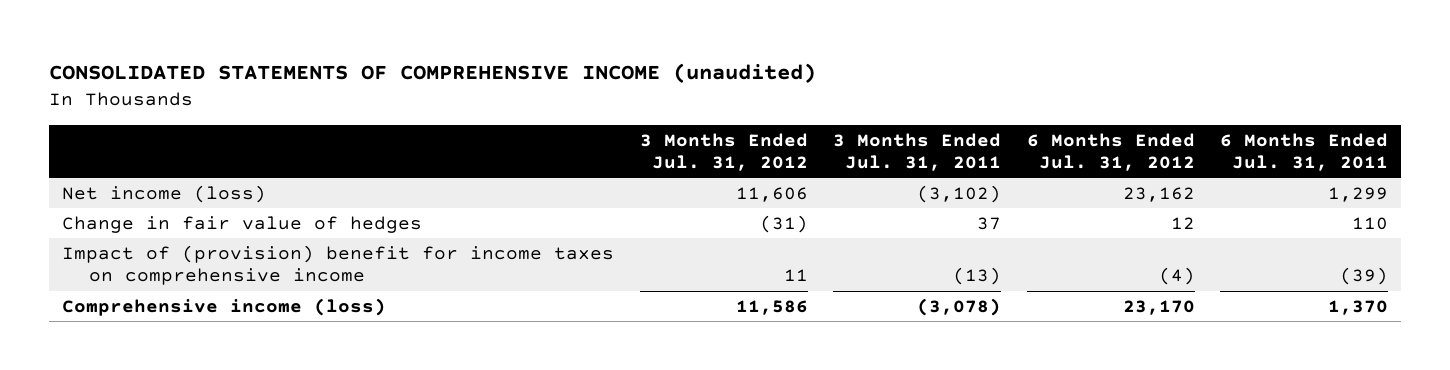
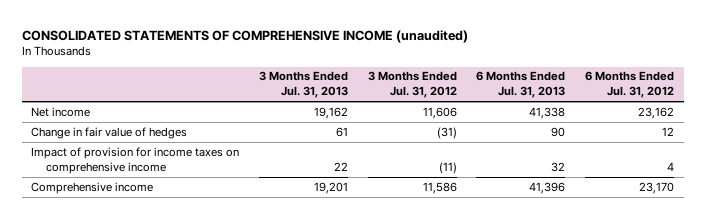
[833,132,1002,172] 3 Months Ended Jul. 31, 2011 -> none
[1220,132,1389,172] 6 Months Ended Jul. 31, 2011 -> none
none -> [259,71,349,99] 3 Months Ended Jul. 31, 2013
none -> [476,71,566,99] 6 Months Ended Jul. 31, 2013
[61,184,266,203] Net income (loss) -> [31,106,91,117] Net income
[61,244,614,286] Impact of (provision) benefit for income taxes on comprehensive income -> [31,146,240,174] Impact of provision for income taxes on comprehensive income
[783,269,808,282] 11 -> [438,161,457,174] (11)
[1158,267,1195,286] (4) -> [667,161,675,171] 4
[61,297,386,316] Comprehensive income (loss) -> [31,181,154,194] Comprehensive income

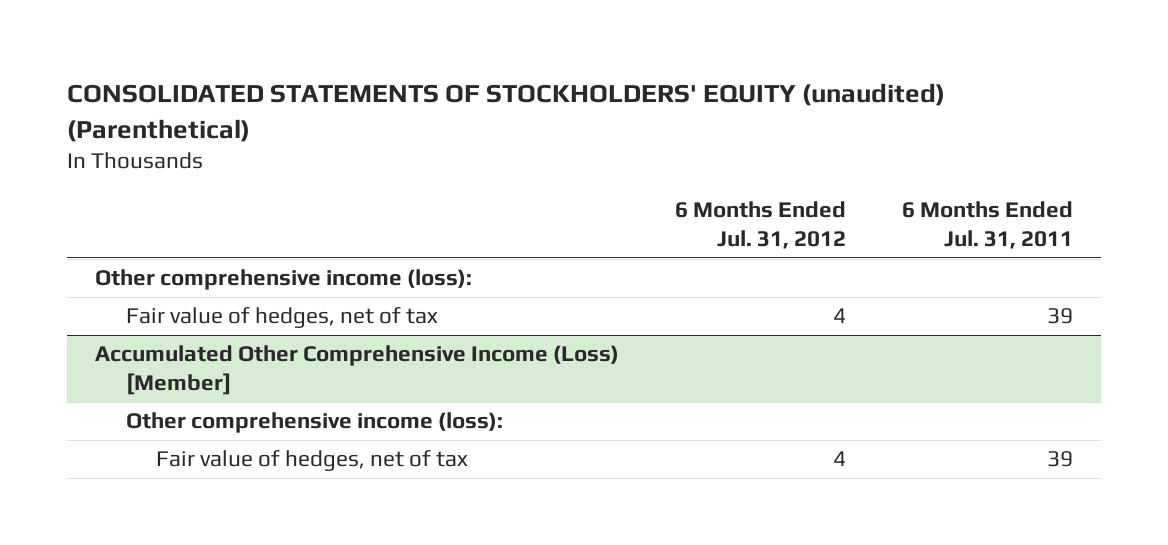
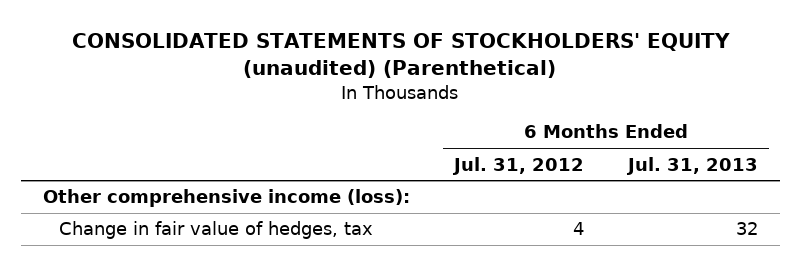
[902,201,1074,249] 6 Months Ended Jul. 31, 2011 -> none
none -> [625,156,758,175] Jul. 31, 2013
[95,345,620,396] Accumulated Other Comprehensive Income (Loss) [Member] -> none
[125,412,503,434] Other comprehensive income (loss): -> none
[156,450,469,472] Fair value of hedges, net of tax -> none
[125,307,438,329] Fair value of hedges, net of tax -> [58,221,373,240] Change in fair value of hedges, tax

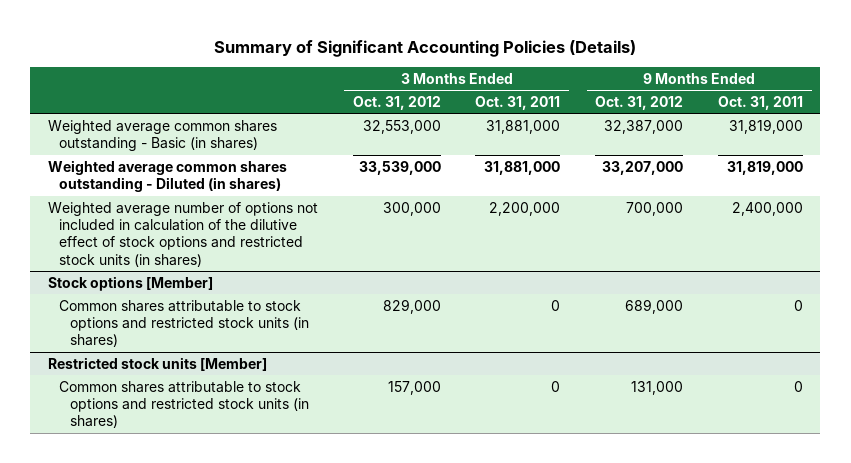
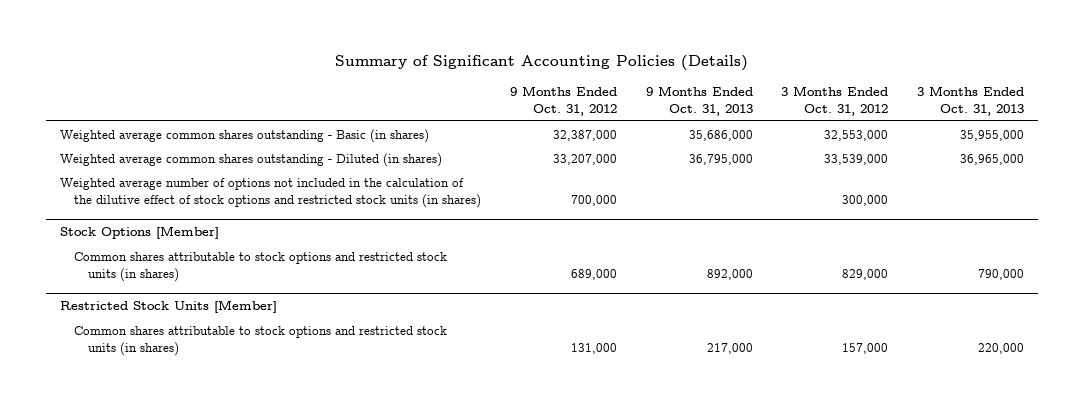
[475,95,561,110] Oct. 31, 2011 -> none
[718,95,804,110] Oct. 31, 2011 -> none
none -> [645,86,753,117] 9 Months Ended Oct. 31, 2013
none -> [917,86,1025,117] 3 Months Ended Oct. 31, 2013
[47,201,318,267] Weighted average number of options not included in calculation of the dilutive effect of stock options and restricted stock units (in shares) -> [60,177,481,208] Weighted average number of options not included in the calculation of the dilutive effect of stock options and restricted stock units (in shares)
[47,275,213,291] Stock options [Member] -> [60,226,220,240] Stock Options [Member]
[47,356,267,371] Restricted stock units [Member] -> [60,300,278,314] Restricted Stock Units [Member]

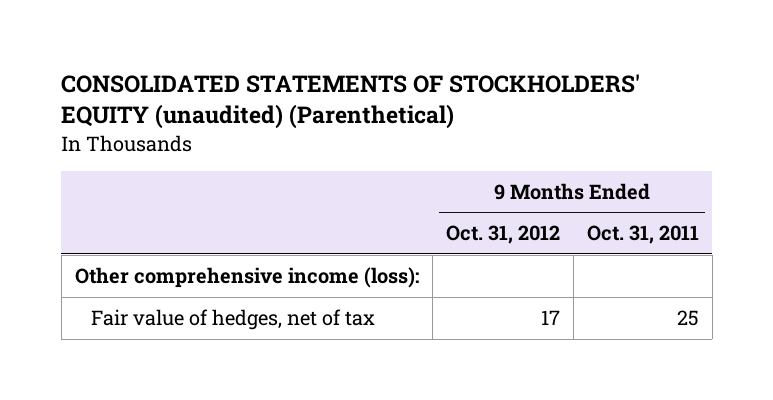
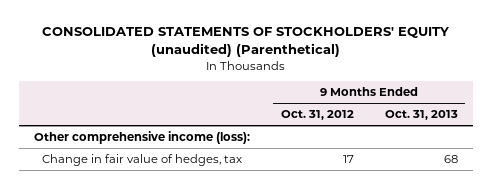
[586,225,699,245] Oct. 31, 2011 -> none
none -> [384,110,458,121] Oct. 31, 2013
[91,308,376,330] Fair value of hedges, net of tax -> [42,154,243,167] Change in fair value of hedges, tax

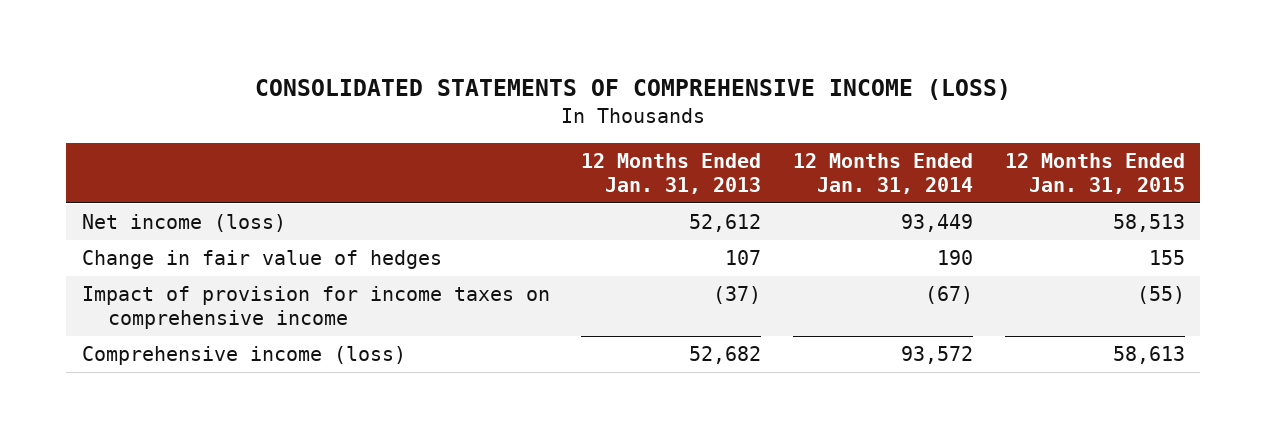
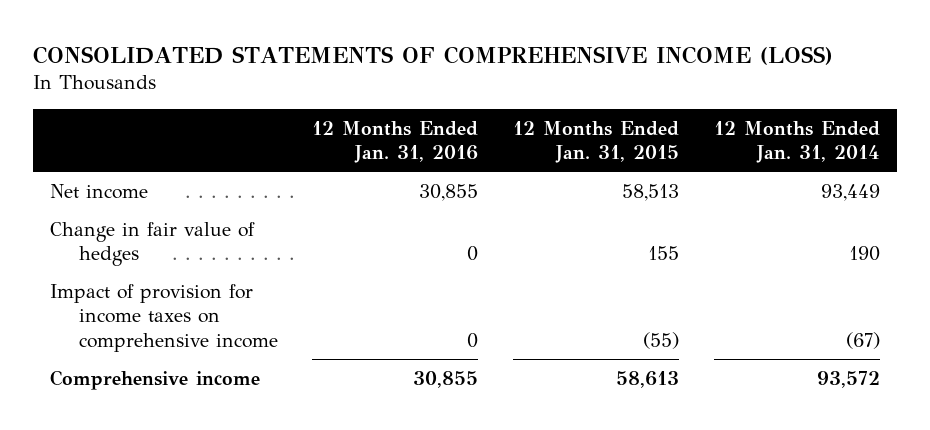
[581,153,762,194] 12 Months Ended Jan. 31, 2013 -> none
none -> [312,120,479,164] 12 Months Ended Jan. 31, 2016
[81,214,286,233] Net income (loss) -> [50,183,149,199] Net income
[81,346,406,366] Comprehensive income (loss) -> [50,369,261,390] Comprehensive income

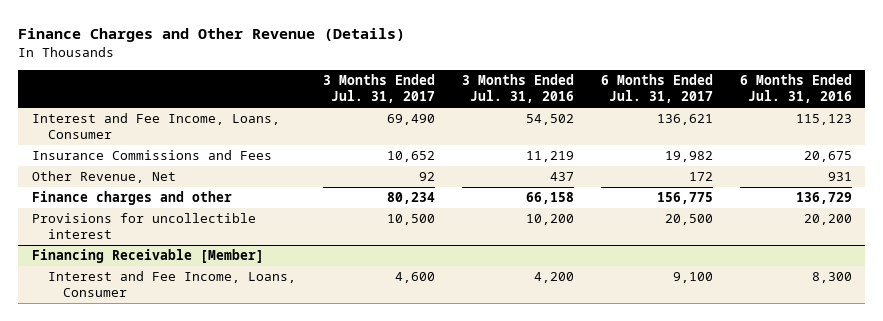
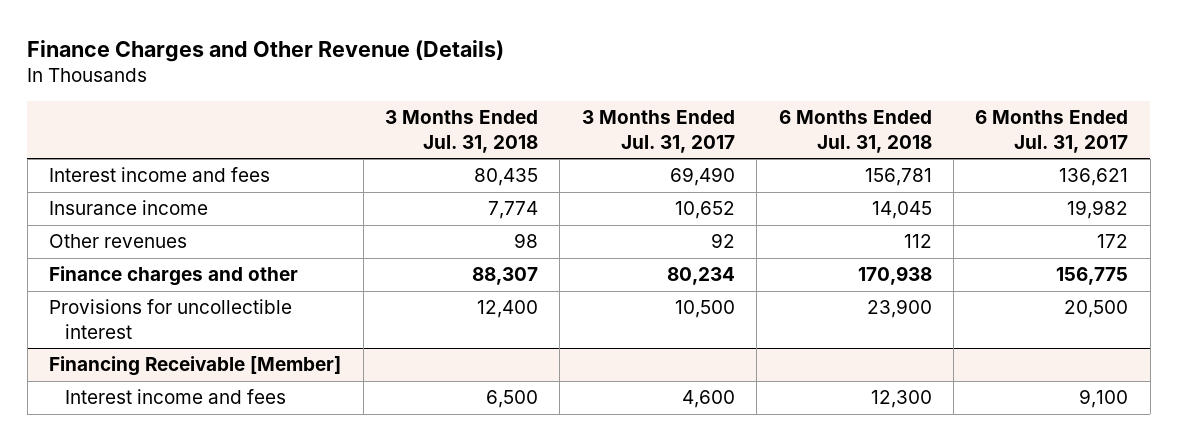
[461,74,574,104] 3 Months Ended Jul. 31, 2016 -> none
[739,74,852,104] 6 Months Ended Jul. 31, 2016 -> none
none -> [385,110,539,153] 3 Months Ended Jul. 31, 2018
none -> [778,110,932,153] 6 Months Ended Jul. 31, 2018
[31,113,280,140] Interest and Fee Income, Loans, Consumer -> [49,167,271,183] Interest income and fees
[31,150,272,161] Insurance Commissions and Fees -> [49,200,209,216] Insurance income
[31,171,176,184] Other Revenue, Net -> [49,234,188,249] Other revenues
[47,271,296,298] Interest and Fee Income, Loans, Consumer -> [65,389,287,405] Interest income and fees

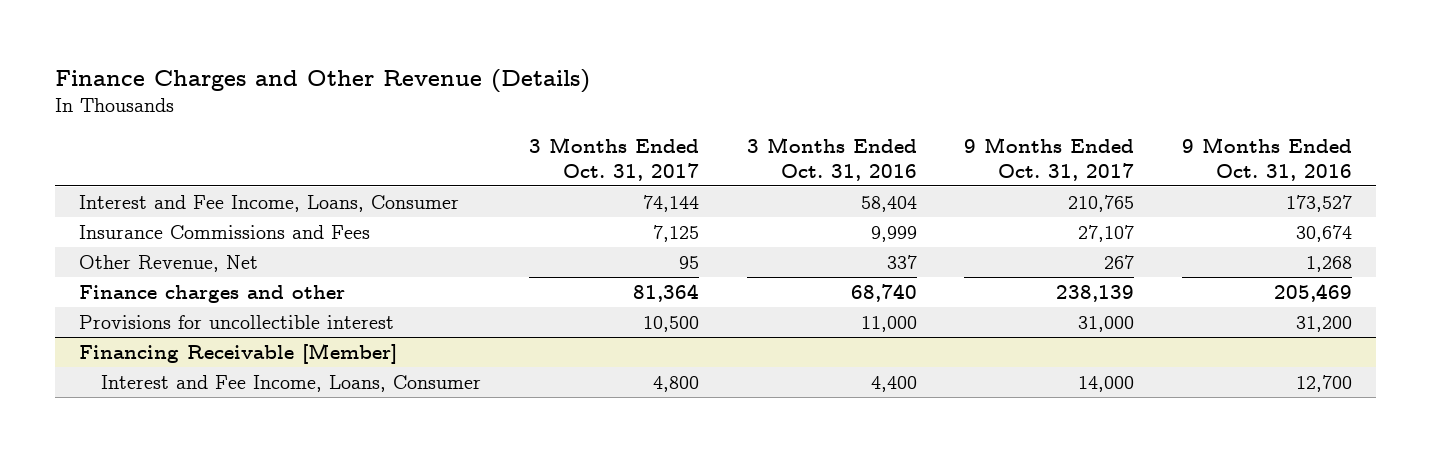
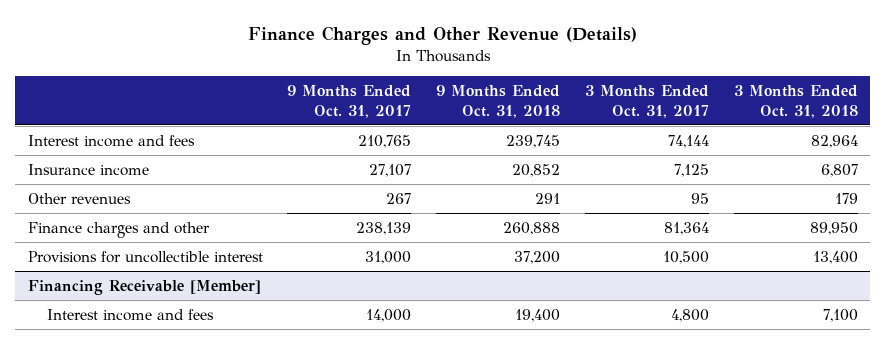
[746,137,917,181] 3 Months Ended Oct. 31, 2016 -> none
[1181,137,1352,181] 9 Months Ended Oct. 31, 2016 -> none
none -> [436,85,561,118] 9 Months Ended Oct. 31, 2018
none -> [733,85,858,118] 3 Months Ended Oct. 31, 2018
[79,194,460,212] Interest and Fee Income, Loans, Consumer -> [27,134,195,147] Interest income and fees
[79,224,371,239] Insurance Commissions and Fees -> [27,163,149,176] Insurance income
[79,254,259,272] Other Revenue, Net -> [27,192,131,204] Other revenues
[101,374,482,392] Interest and Fee Income, Loans, Consumer -> [46,308,214,321] Interest income and fees

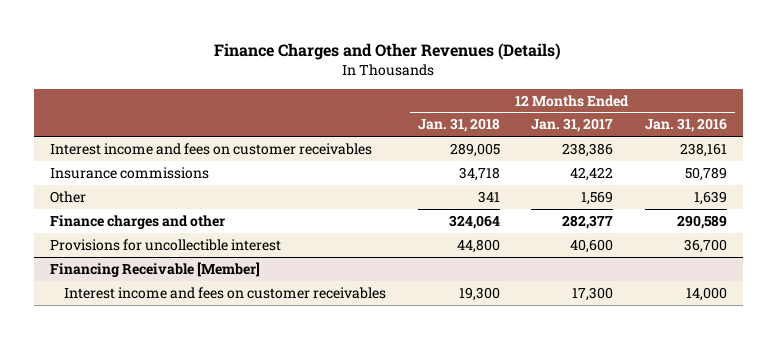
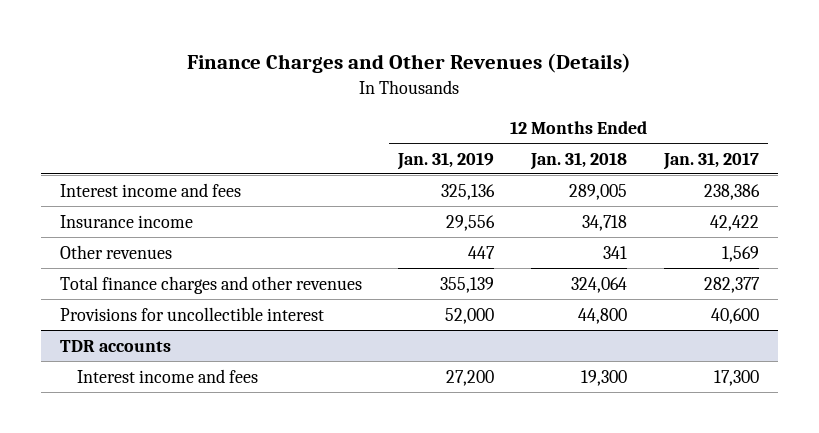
[644,118,727,133] Jan. 31, 2016 -> none
none -> [397,151,495,170] Jan. 31, 2019
[49,142,372,155] Interest income and fees on customer receivables -> [59,182,241,197] Interest income and fees
[49,166,209,179] Insurance commissions -> [59,214,193,228] Insurance income
[49,190,86,203] Other -> [59,244,172,259] Other revenues
[49,214,225,229] Finance charges and other -> [59,275,362,294] Total finance charges and other revenues
[49,261,260,277] Financing Receivable [Member] -> [59,339,171,352] TDR accounts
[64,286,387,299] Interest income and fees on customer receivables -> [76,368,258,383] Interest income and fees

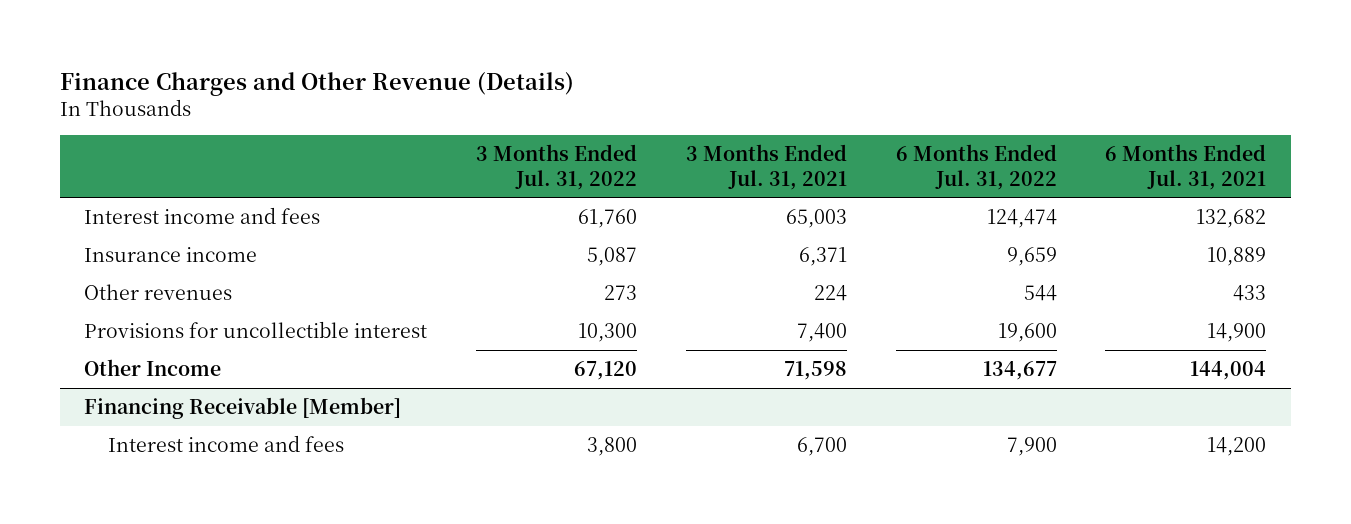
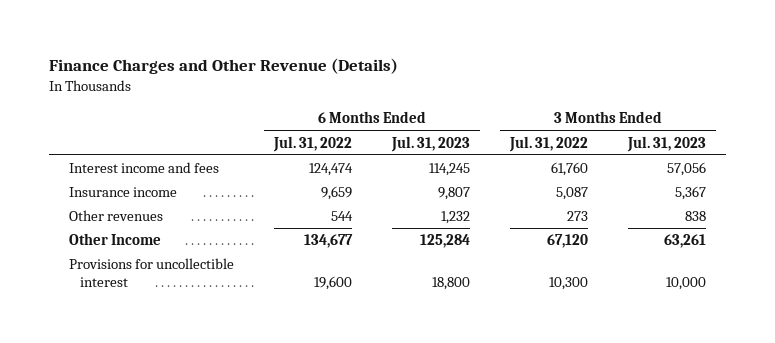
[685,144,847,190] 3 Months Ended Jul. 31, 2021 -> none
[1105,144,1267,190] 6 Months Ended Jul. 31, 2021 -> none
none -> [390,135,470,152] Jul. 31, 2023
none -> [627,135,707,152] Jul. 31, 2023
[84,396,402,419] Financing Receivable [Member] -> none
[107,434,344,452] Interest income and fees -> none
[84,320,428,338] Provisions for uncollectible interest -> [68,258,234,287] Provisions for uncollectible interest

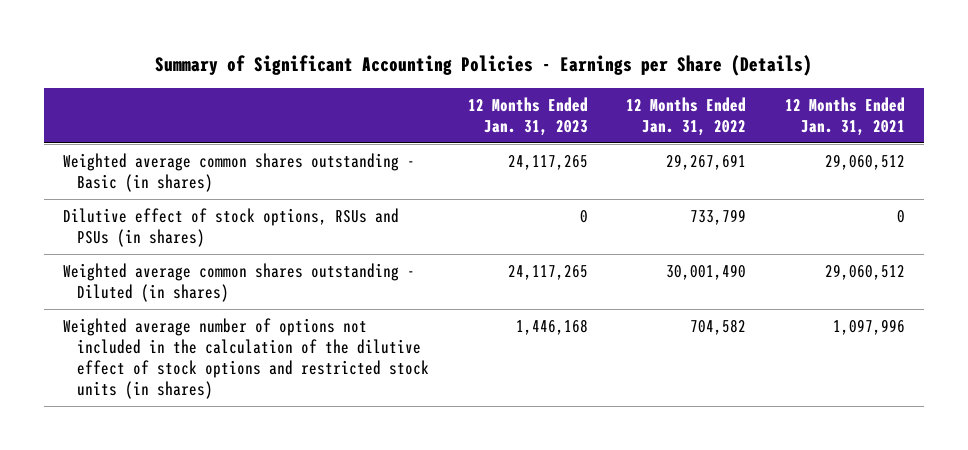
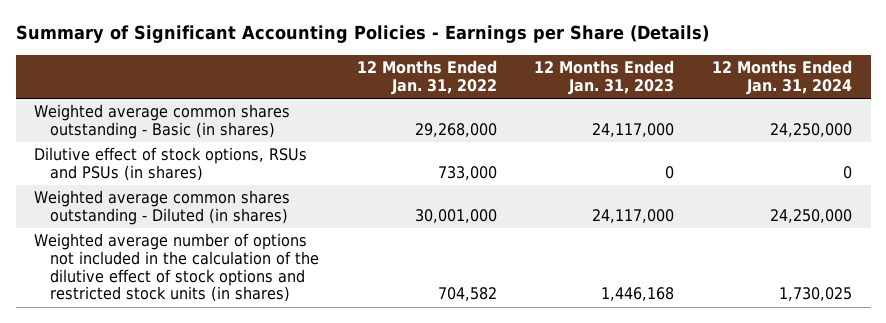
[785,96,906,136] 12 Months Ended Jan. 31, 2021 -> none
none -> [712,60,853,95] 12 Months Ended Jan. 31, 2024
[507,155,588,171] 24,117,265 -> [592,123,675,138] 24,117,000
[666,154,747,171] 29,267,691 -> [414,123,497,138] 29,268,000
[690,209,747,226] 733,799 -> [437,166,497,181] 733,000
[507,265,588,281] 24,117,265 -> [592,209,675,224] 24,117,000
[666,264,747,281] 30,001,490 -> [414,209,497,224] 30,001,000

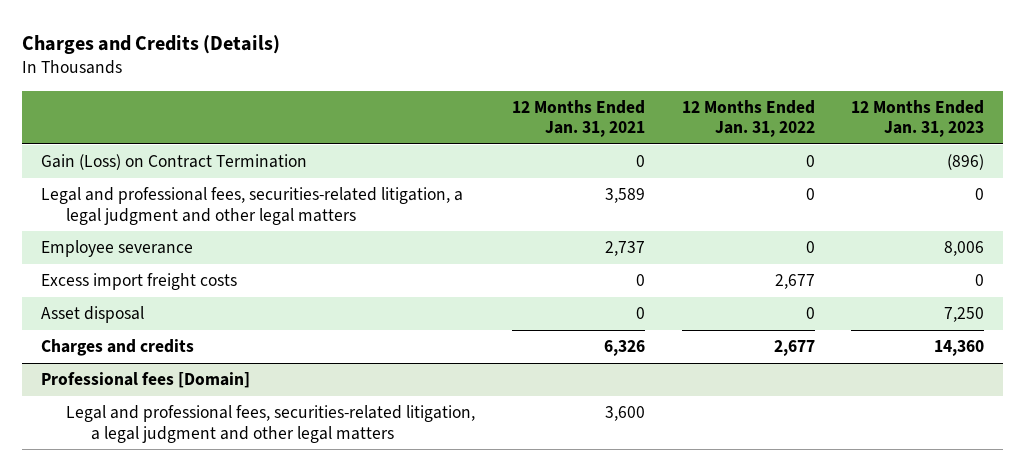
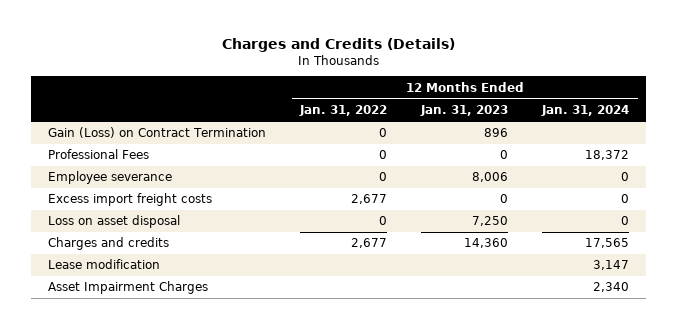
[511,99,645,138] 12 Months Ended Jan. 31, 2021 -> none
none -> [541,105,630,117] Jan. 31, 2024
[947,154,985,171] (896) -> [484,128,509,138] 896
[40,187,463,225] Legal and professional fees, securities-related litigation, a legal judgment and other legal matters -> [48,149,150,160] Professional Fees
[40,306,144,324] Asset disposal -> [48,215,181,229] Loss on asset disposal
[40,372,250,389] Professional fees [Domain] -> none
[65,405,475,443] Legal and professional fees, securities-related litigation, a legal judgment and other legal matters -> none
none -> [48,259,161,270] Lease modification
none -> [48,281,209,295] Asset Impairment Charges

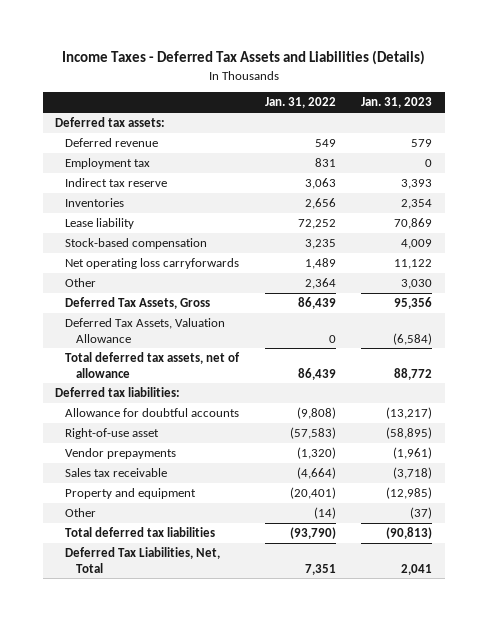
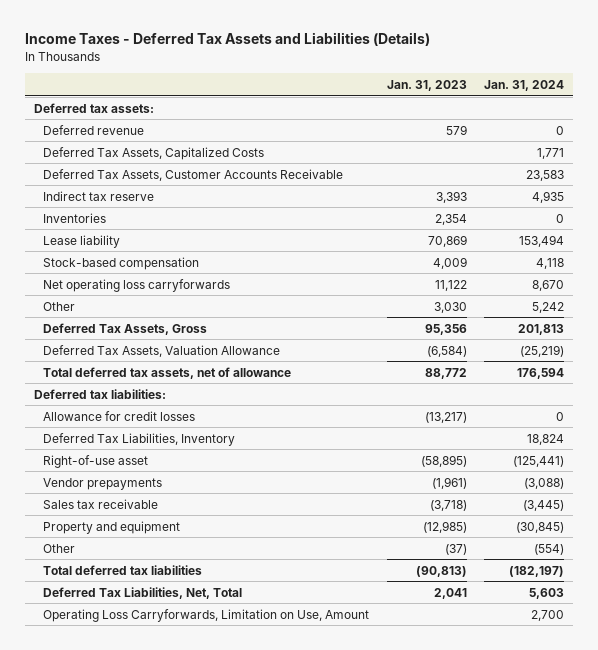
[264,97,336,109] Jan. 31, 2022 -> none
none -> [484,79,565,91] Jan. 31, 2024
[65,158,151,170] Employment tax -> none
none -> [43,146,265,160] Deferred Tax Assets, Capitalized Costs
none -> [43,168,344,181] Deferred Tax Assets, Customer Accounts Receivable
[65,408,240,418] Allowance for doubtful accounts -> [43,410,196,421] Allowance for credit losses
none -> [43,432,236,446] Deferred Tax Liabilities, Inventory
none -> [43,608,370,622] Operating Loss Carryforwards, Limitation on Use, Amount

